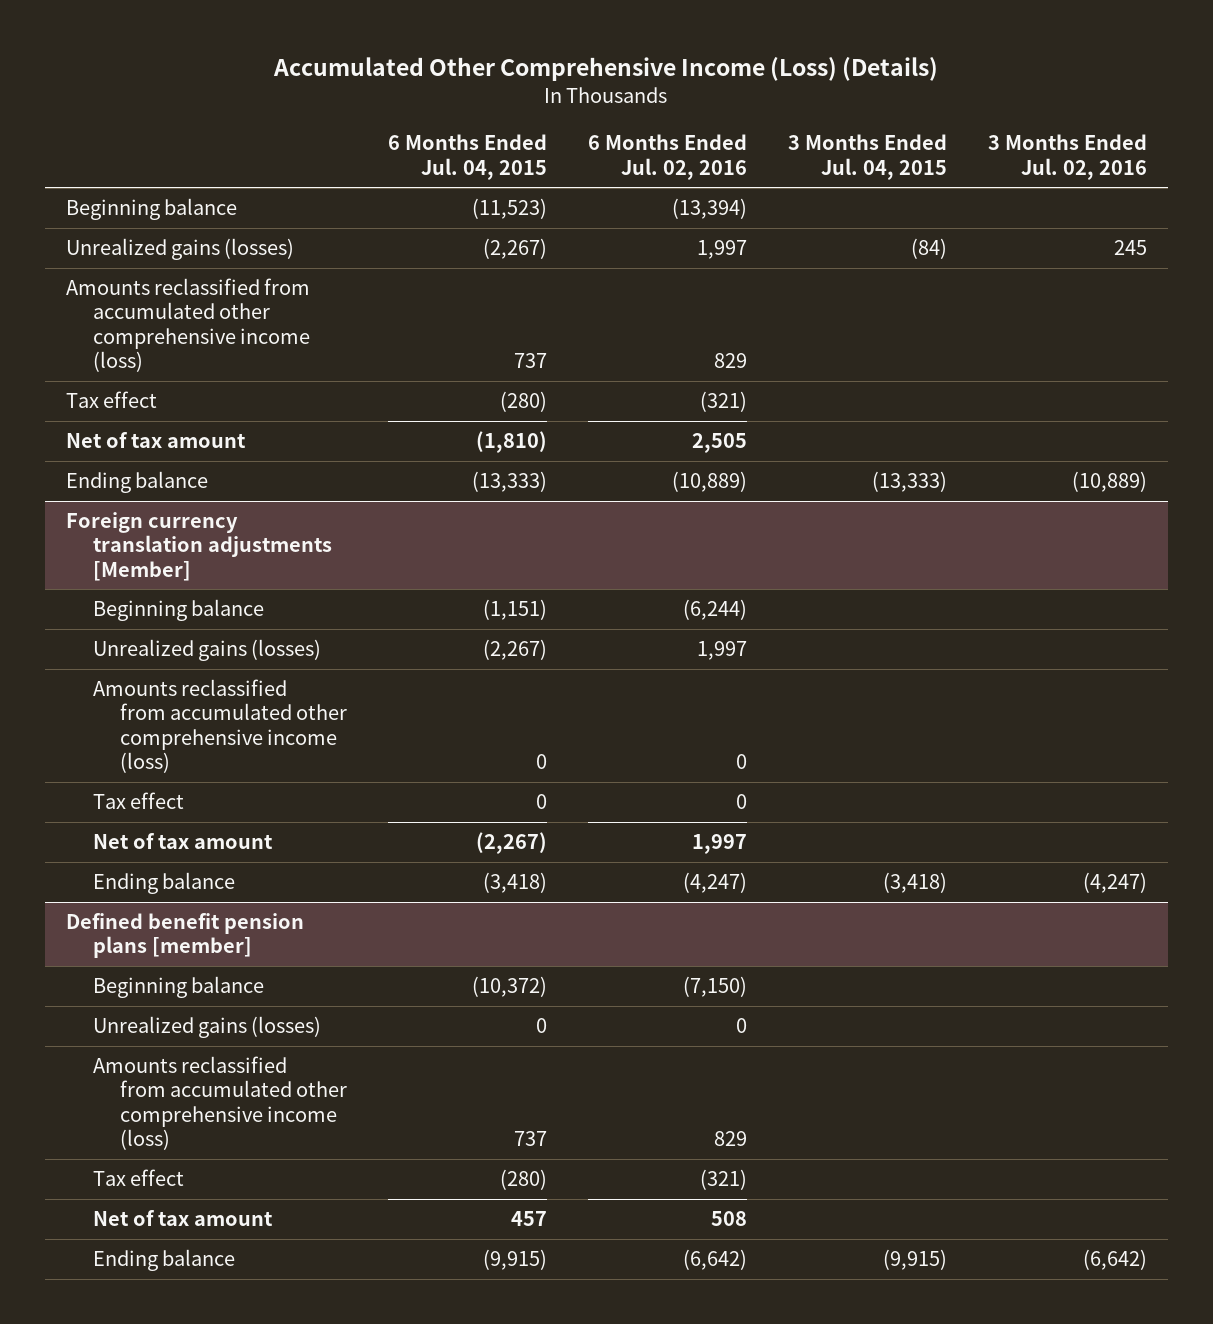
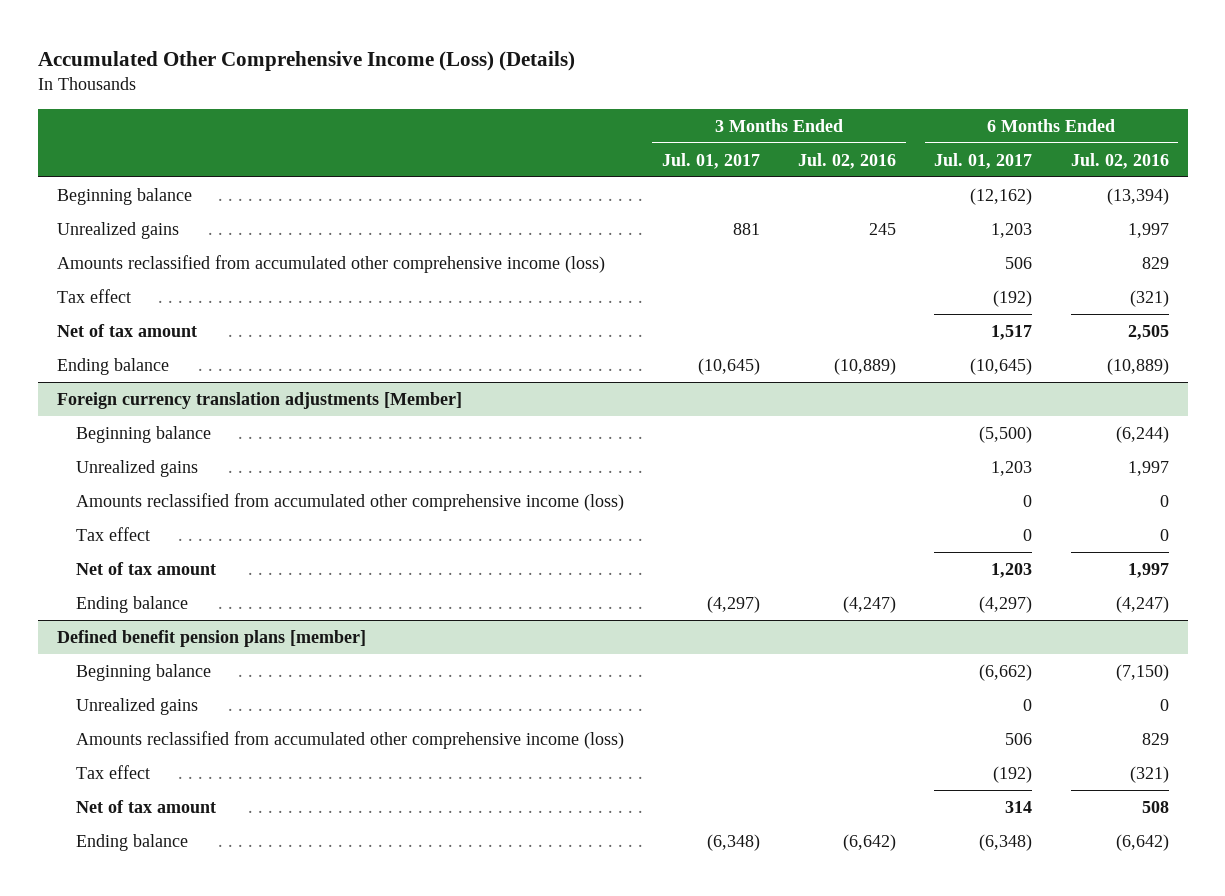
[388,134,548,180] 6 Months Ended Jul. 04, 2015 -> none
[788,134,948,180] 3 Months Ended Jul. 04, 2015 -> none
none -> [661,152,760,169] Jul. 01, 2017
none -> [934,152,1033,169] Jul. 01, 2017
[65,238,294,261] Unrealized gains (losses) -> [56,222,179,240] Unrealized gains
[93,639,322,662] Unrealized gains (losses) -> [75,460,198,478] Unrealized gains
[93,1016,322,1039] Unrealized gains (losses) -> [75,698,198,716] Unrealized gains

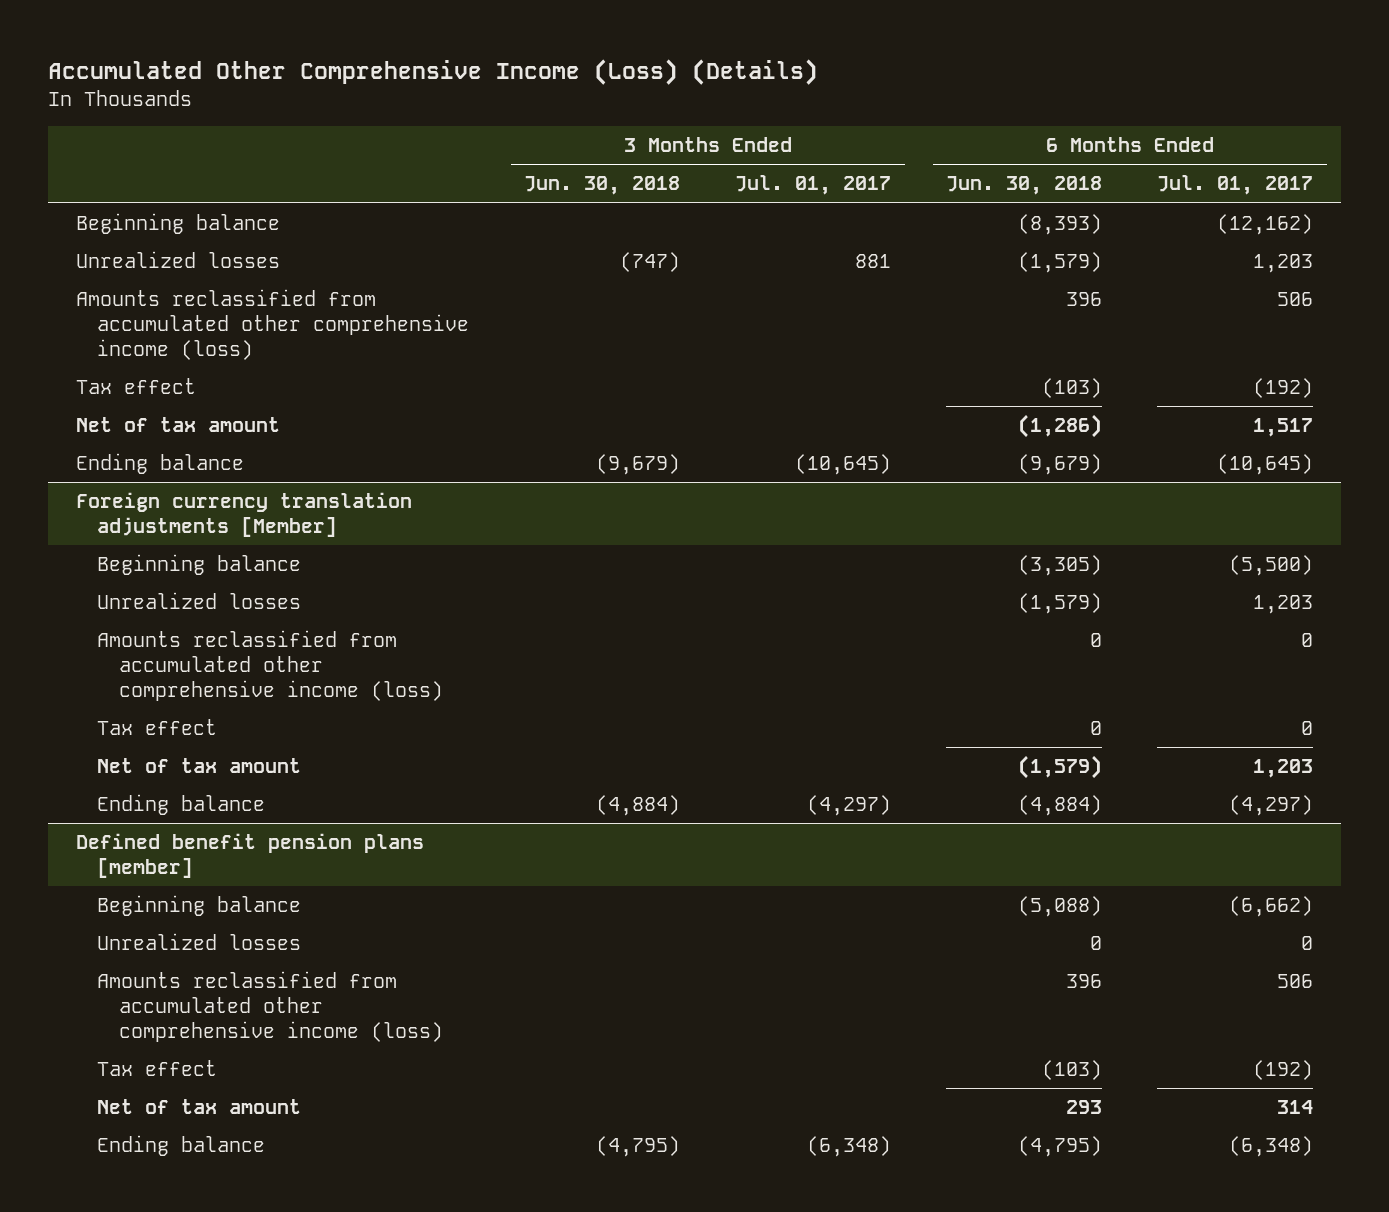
[798,152,897,169] Jul. 02, 2016 -> none
[1070,152,1169,169] Jul. 02, 2016 -> none
none -> [524,176,681,196] Jun. 30, 2018
none -> [946,176,1103,196] Jun. 30, 2018
[56,222,179,240] Unrealized gains -> [75,251,280,269] Unrealized losses
[75,460,198,478] Unrealized gains -> [97,592,302,610] Unrealized losses
[75,698,198,716] Unrealized gains -> [97,933,302,951] Unrealized losses

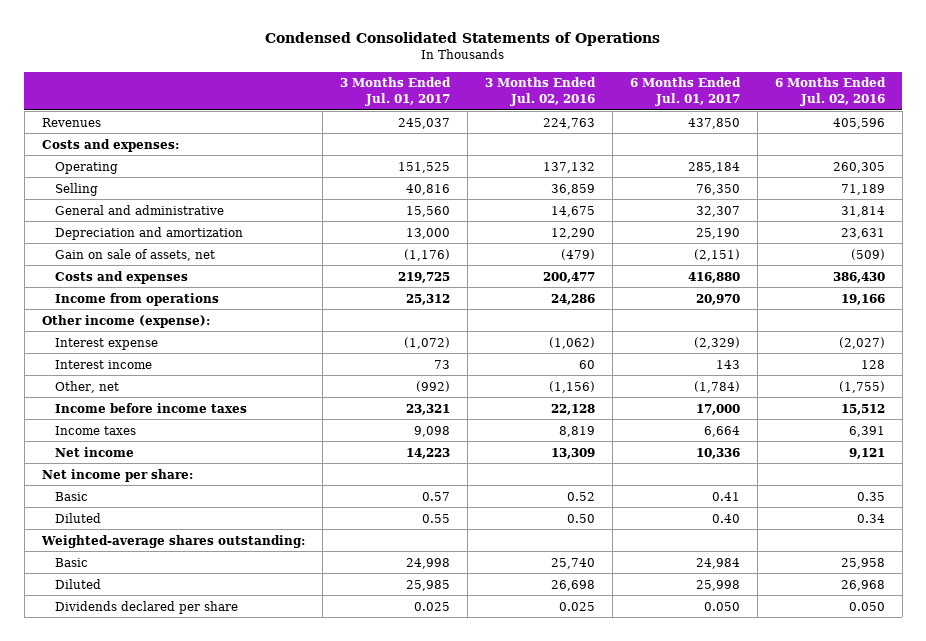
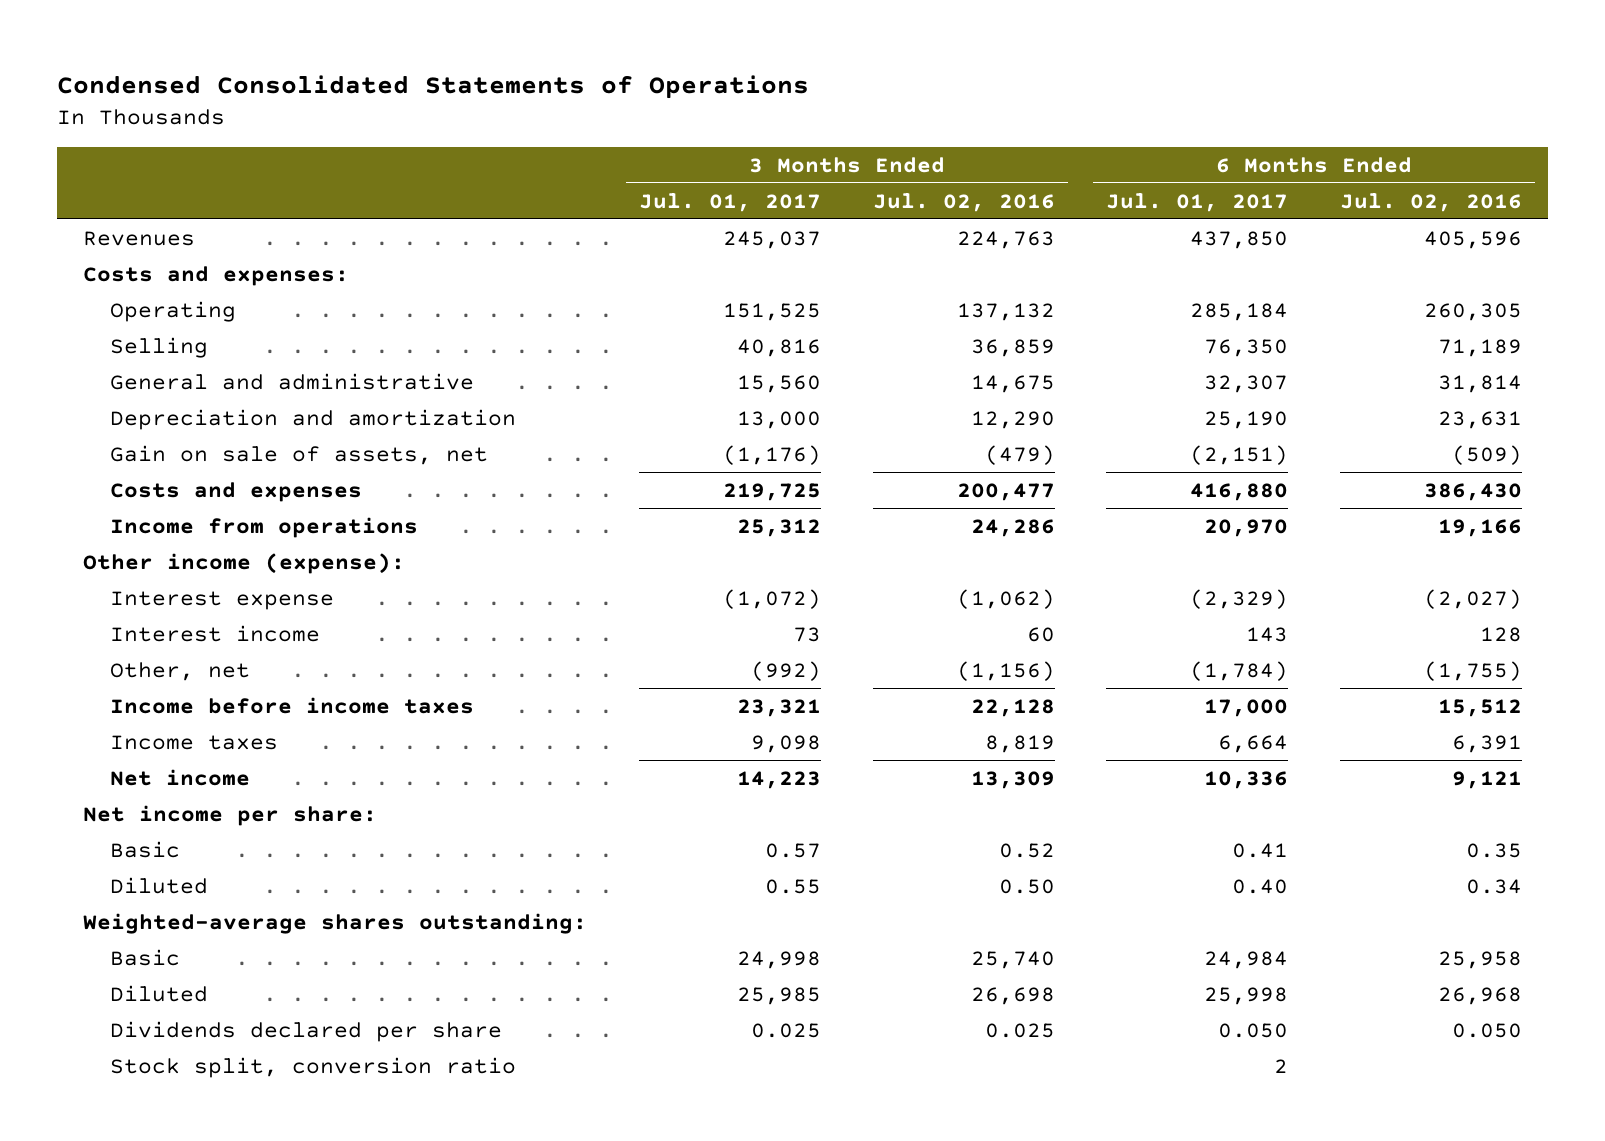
none -> [109,1056,516,1078] Stock split, conversion ratio

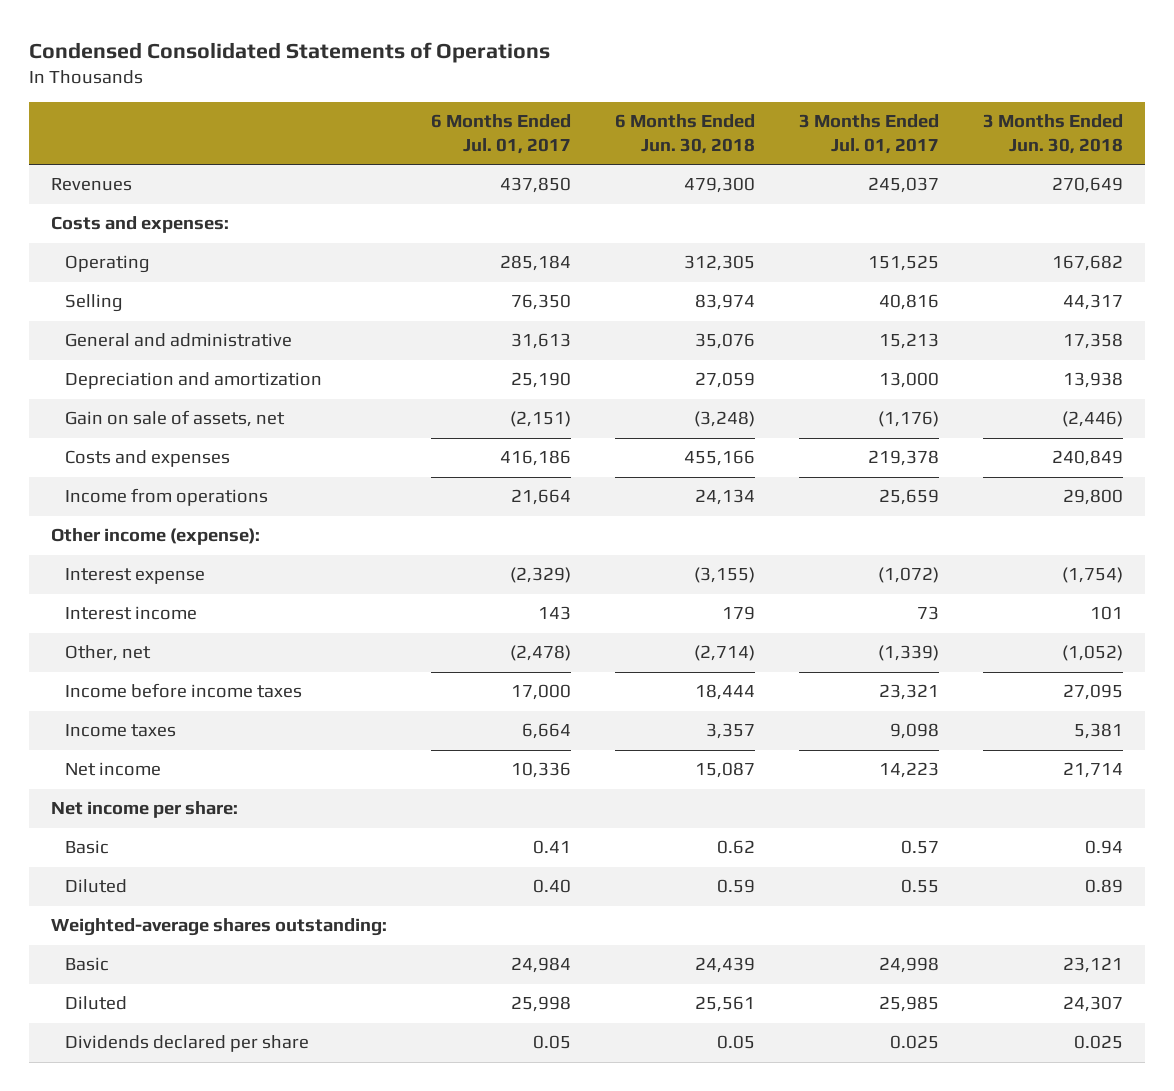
[872,192,1055,212] Jul. 02, 2016 -> none
[1340,192,1523,212] Jul. 02, 2016 -> none
none -> [614,114,755,155] 6 Months Ended Jun. 30, 2018
none -> [982,114,1123,155] 3 Months Ended Jun. 30, 2018
[736,374,821,393] 15,560 -> [878,333,939,350] 15,213
[1204,374,1289,393] 32,307 -> [510,333,571,350] 31,613
[722,482,821,501] 219,725 -> [867,450,939,467] 219,378
[1190,482,1289,501] 416,880 -> [499,450,571,467] 416,186
[736,518,821,537] 25,312 -> [878,489,939,506] 25,659
[1204,518,1289,537] 20,970 -> [510,489,571,506] 21,664
[750,660,821,681] (992) -> [877,645,939,662] (1,339)
[1190,660,1289,681] (1,784) -> [509,645,571,662] (2,478)
[109,1056,516,1078] Stock split, conversion ratio -> none
[1218,1022,1289,1038] 0.050 -> [532,1035,571,1050] 0.05

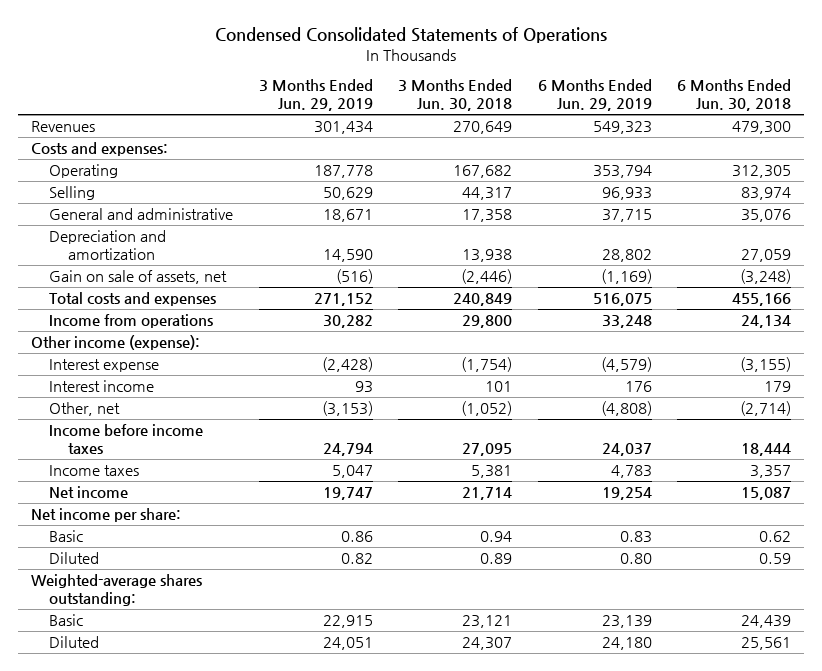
[430,114,571,155] 6 Months Ended Jul. 01, 2017 -> none
[798,114,939,155] 3 Months Ended Jul. 01, 2017 -> none
none -> [258,79,373,112] 3 Months Ended Jun. 29, 2019
none -> [537,79,652,112] 6 Months Ended Jun. 29, 2019
[64,450,230,468] Costs and expenses -> [49,291,217,306] Total costs and expenses
[64,1035,309,1053] Dividends declared per share -> none

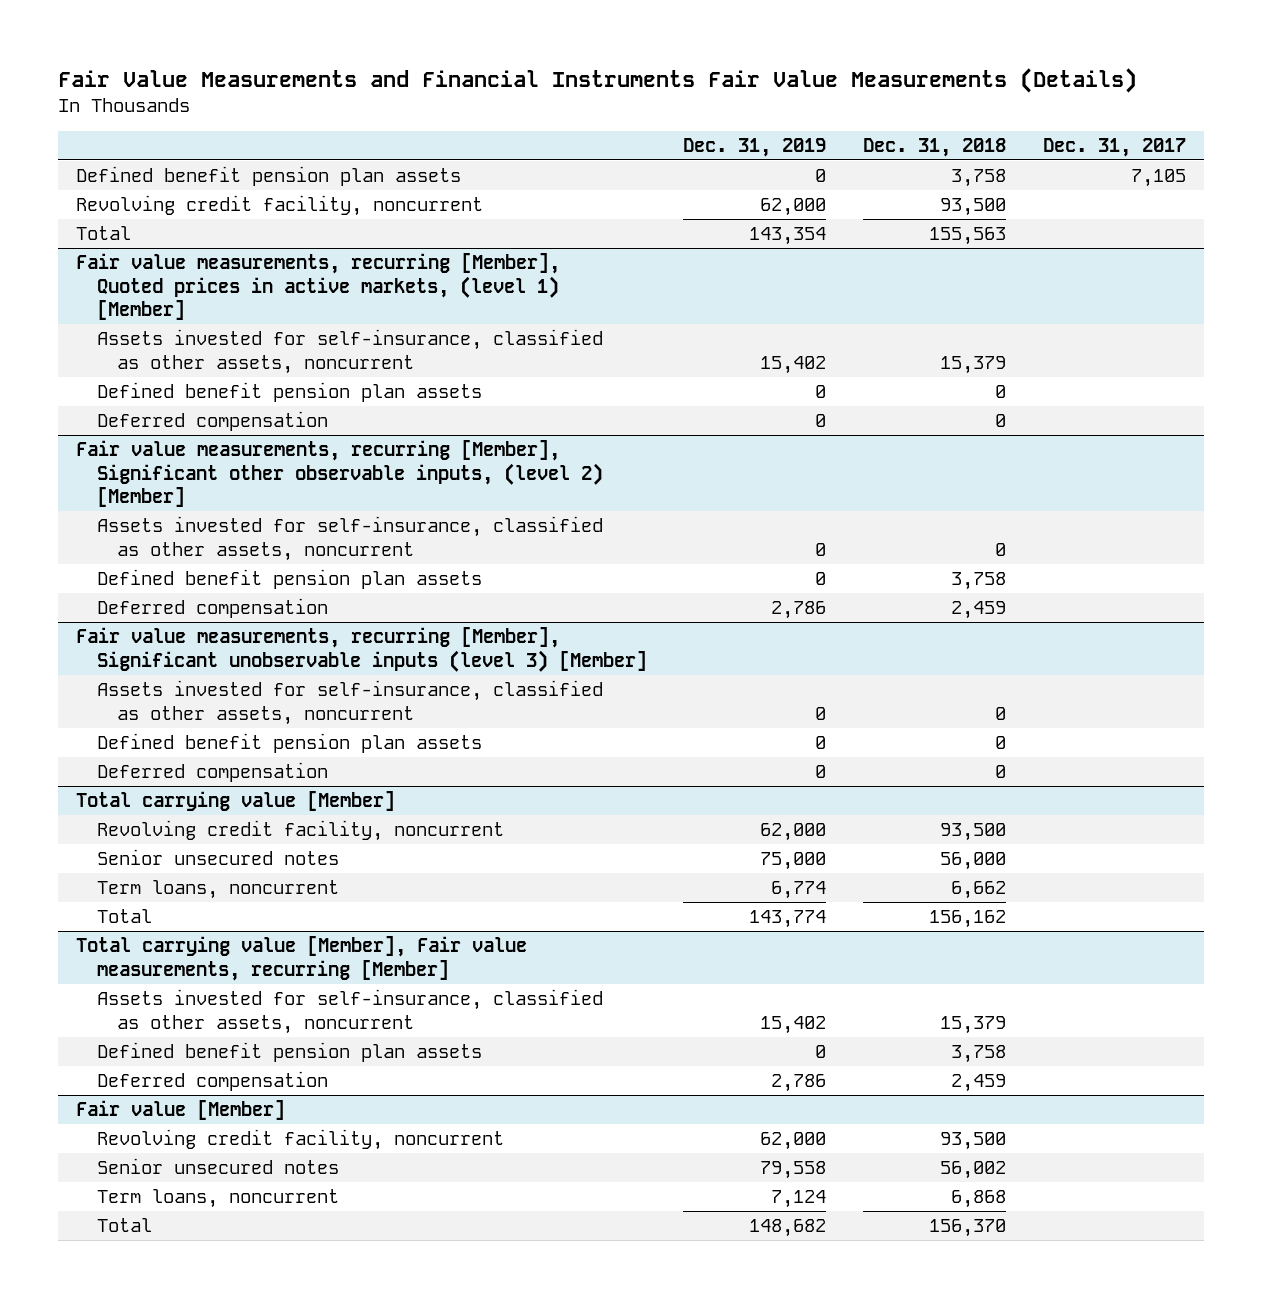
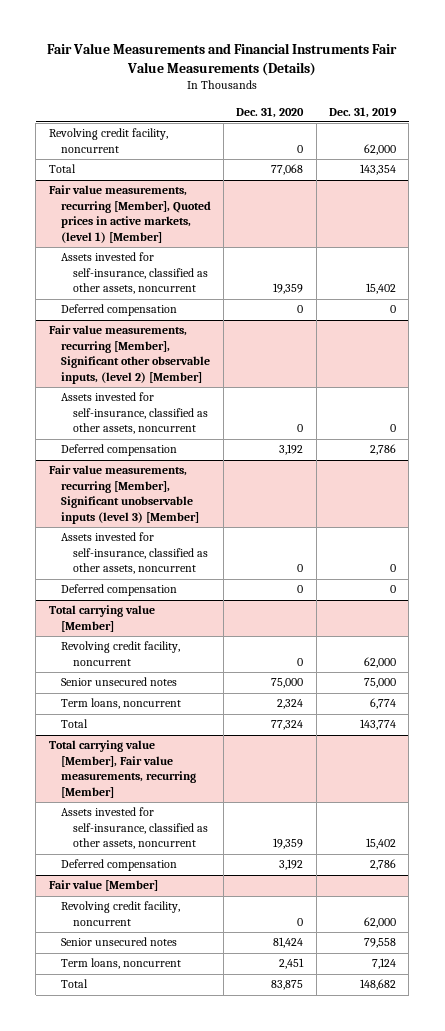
[863,137,1007,157] Dec. 31, 2018 -> none
[1042,137,1186,157] Dec. 31, 2017 -> none
none -> [236,106,305,118] Dec. 31, 2020
[76,166,462,187] Defined benefit pension plan assets -> none
[96,382,482,403] Defined benefit pension plan assets -> none
[96,569,482,590] Defined benefit pension plan assets -> none
[96,733,482,754] Defined benefit pension plan assets -> none
[96,1042,482,1063] Defined benefit pension plan assets -> none

